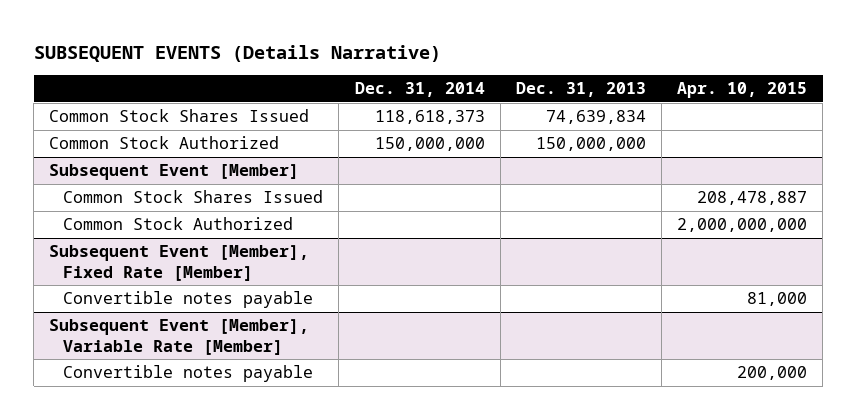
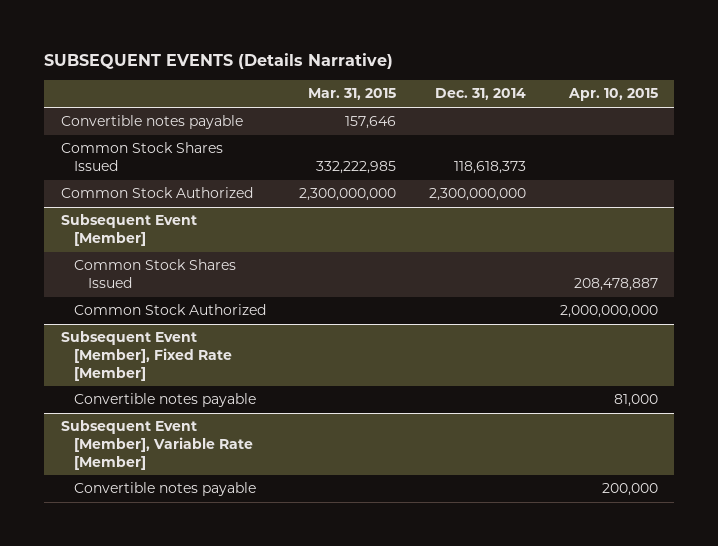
[515,82,646,98] Dec. 31, 2013 -> none
none -> [308,88,397,101] Mar. 31, 2015
none -> [60,115,243,130] Convertible notes payable
[374,137,485,152] 150,000,000 -> [429,188,527,202] 2,300,000,000

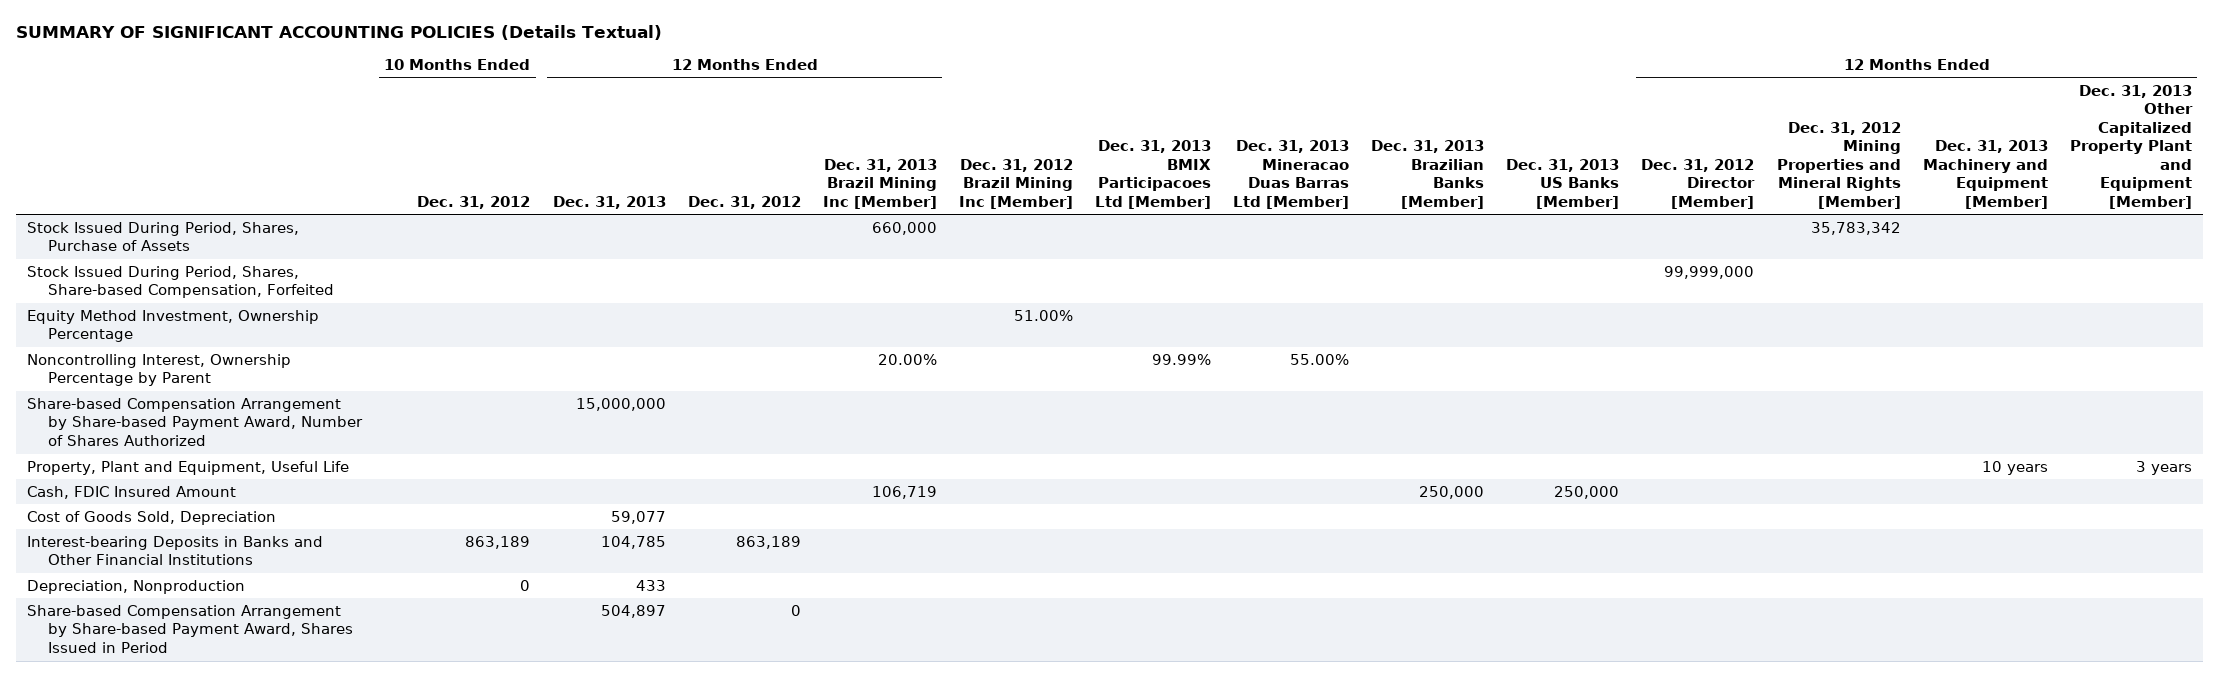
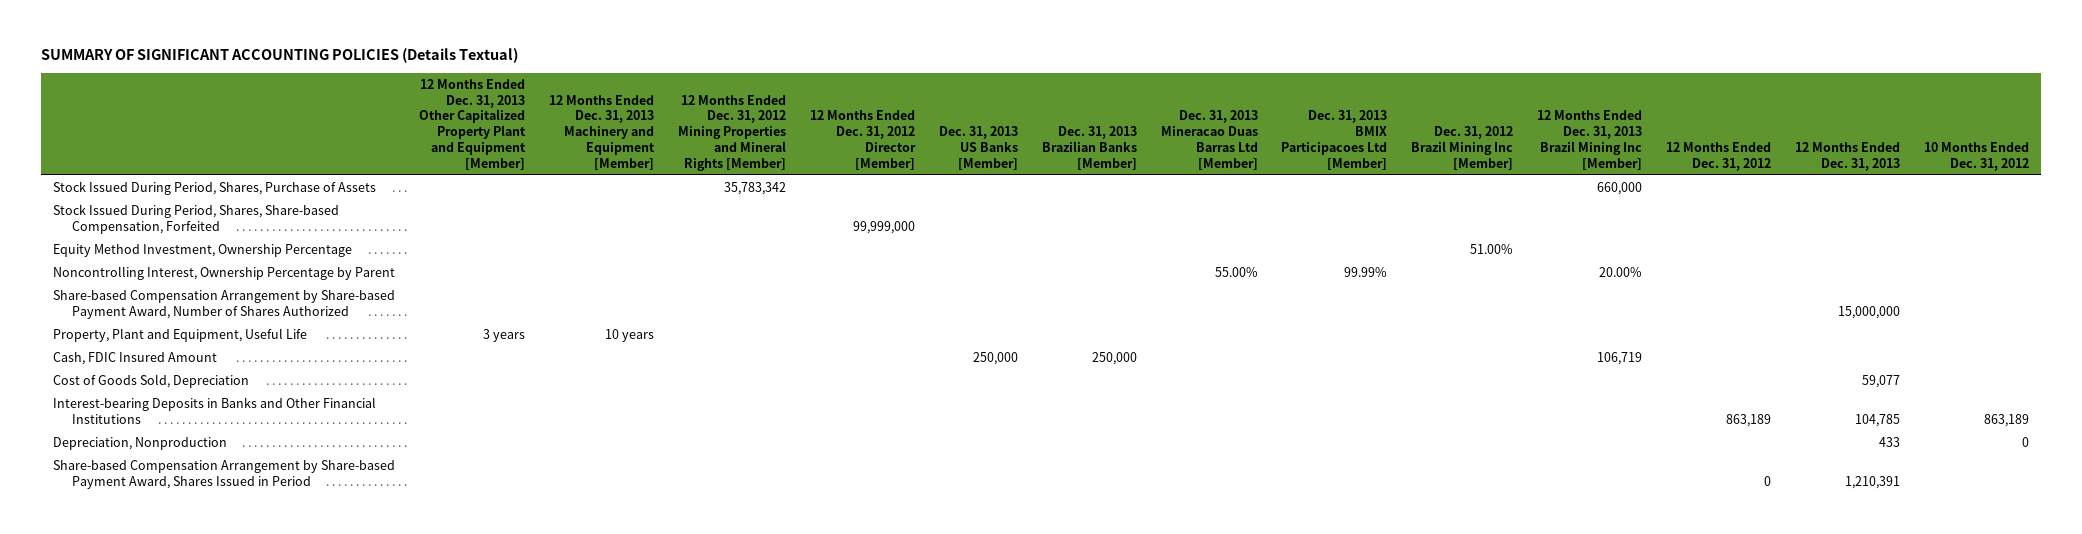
[600,604,666,618] 504,897 -> [1845,475,1901,489] 1,210,391

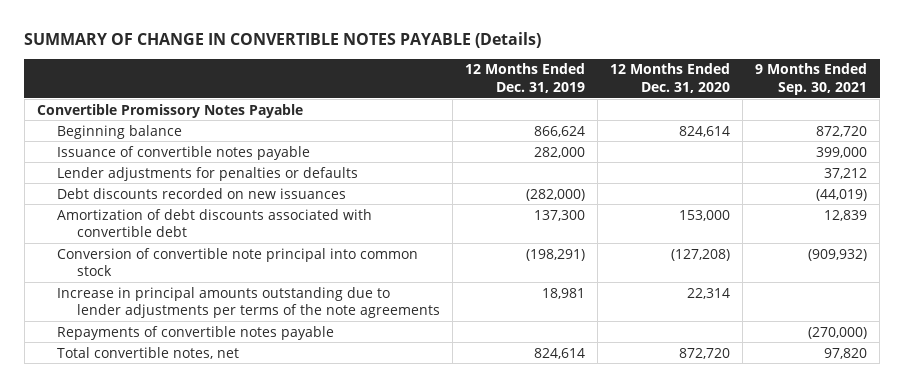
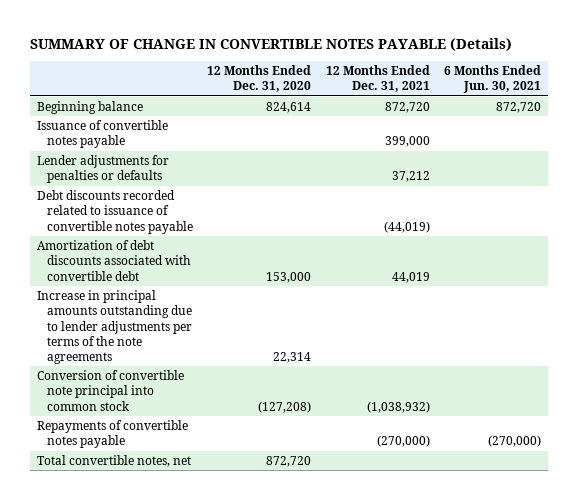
[465,63,586,93] 12 Months Ended Dec. 31, 2019 -> none
[755,63,868,95] 9 Months Ended Sep. 30, 2021 -> none
none -> [325,65,430,93] 12 Months Ended Dec. 31, 2021
none -> [444,65,542,94] 6 Months Ended Jun. 30, 2021
[36,103,303,118] Convertible Promissory Notes Payable -> none
[56,187,346,199] Debt discounts recorded on new issuances -> [37,190,194,234] Debt discounts recorded related to issuance of convertible notes payable
[56,247,418,276] Conversion of convertible note principal into common stock -> [37,370,185,411] Conversion of convertible note principal into common stock

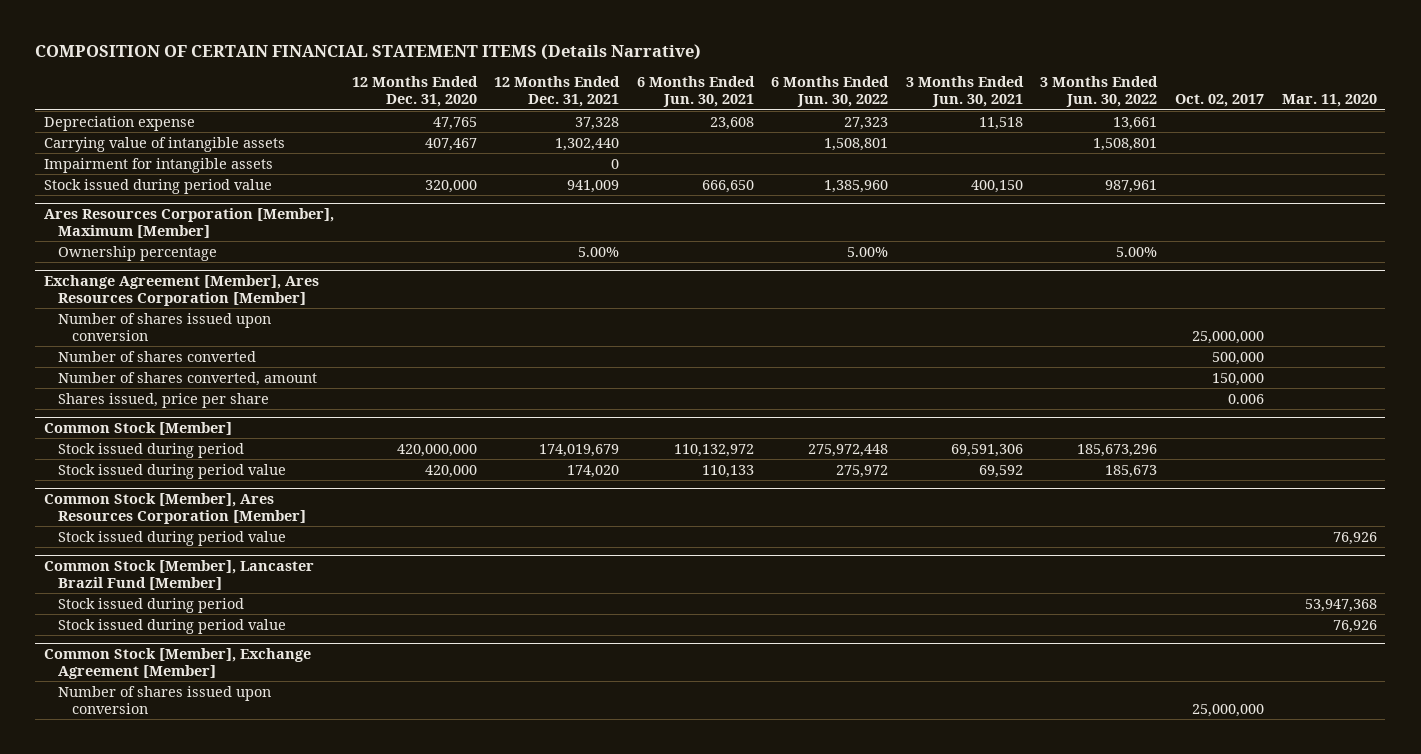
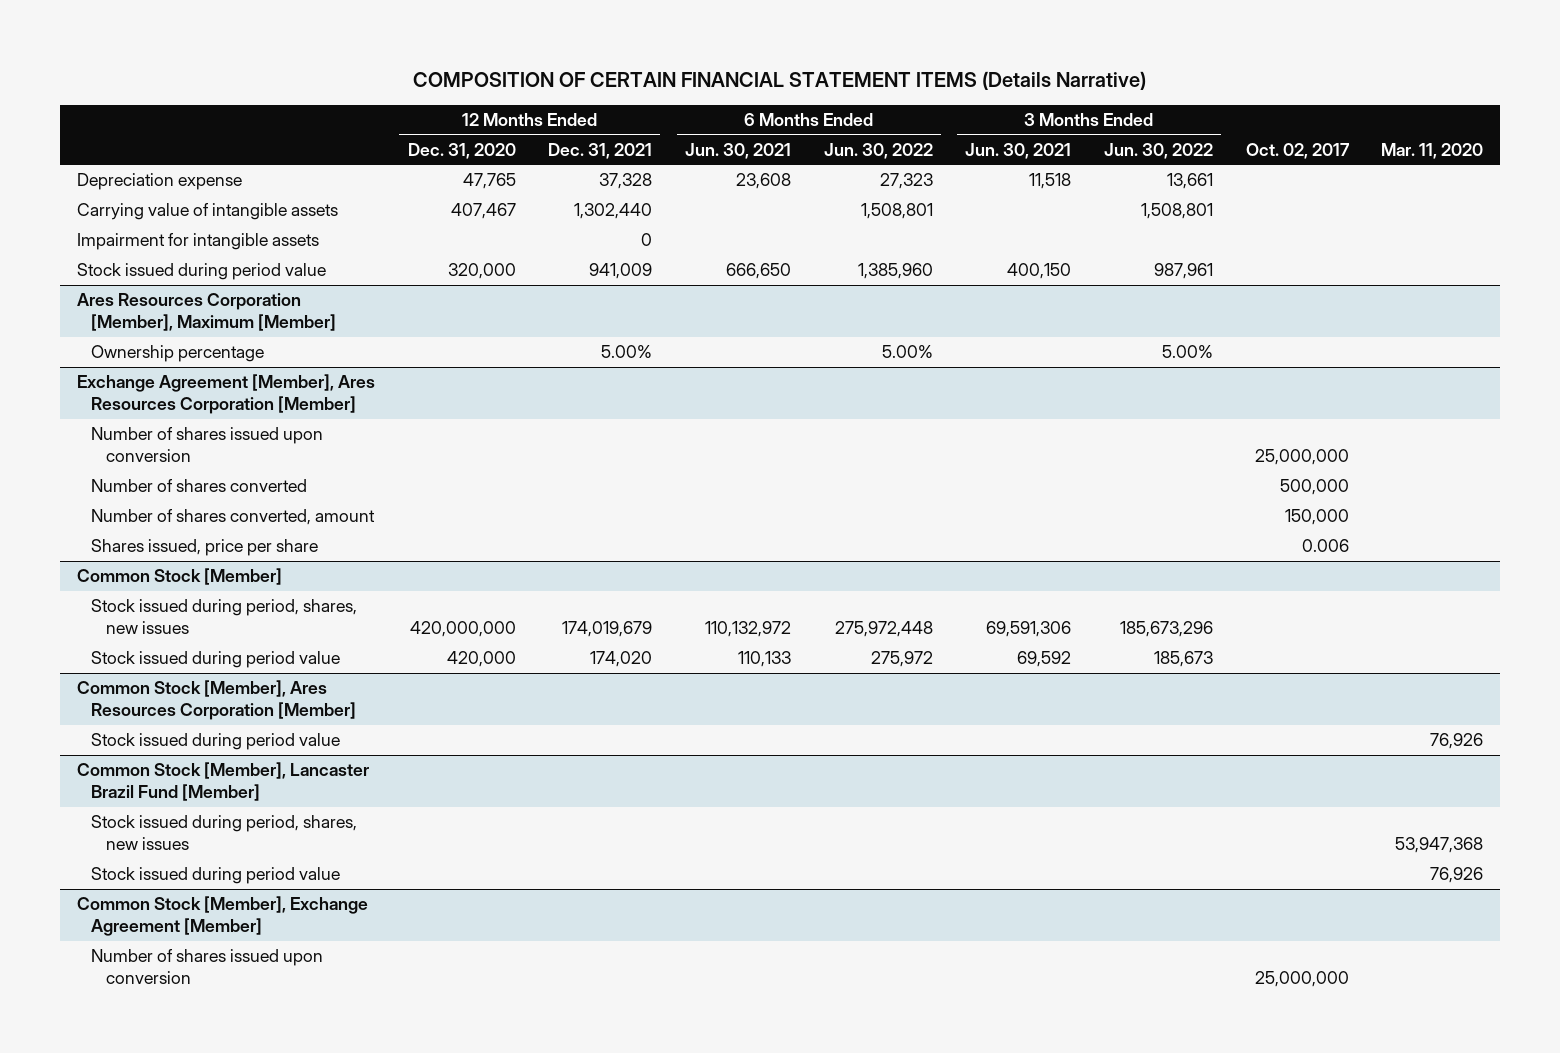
[57,442,244,458] Stock issued during period -> [91,599,358,635] Stock issued during period, shares, new issues
[57,597,244,613] Stock issued during period -> [91,815,358,851] Stock issued during period, shares, new issues

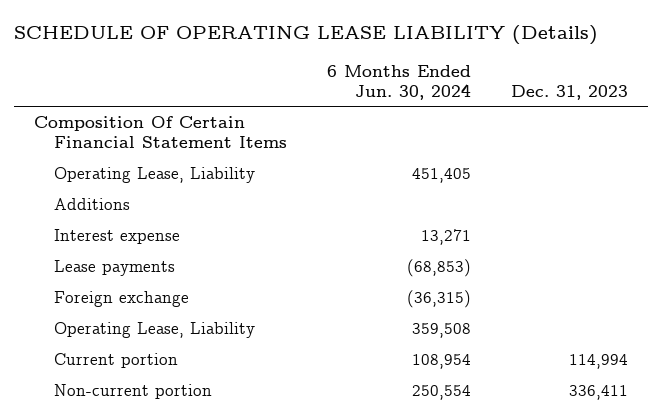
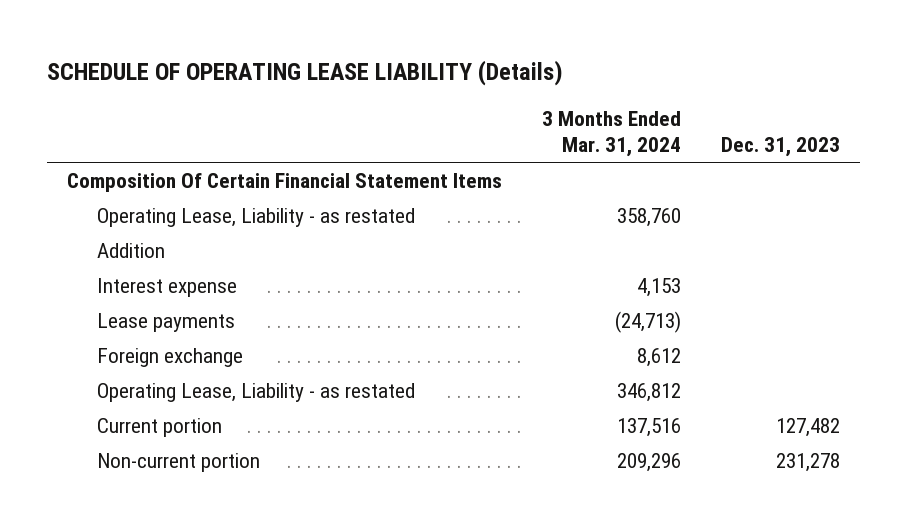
[327,64,472,100] 6 Months Ended Jun. 30, 2024 -> none
none -> [541,110,681,157] 3 Months Ended Mar. 31, 2024
[54,166,256,183] Operating Lease, Liability -> [96,208,415,228] Operating Lease, Liability - as restated
[54,197,131,210] Additions -> [96,243,165,259] Addition
[54,321,256,338] Operating Lease, Liability -> [96,383,415,403] Operating Lease, Liability - as restated
[568,353,628,369] 114,994 -> [775,418,840,438] 127,482
[568,384,628,400] 336,411 -> [775,453,840,473] 231,278

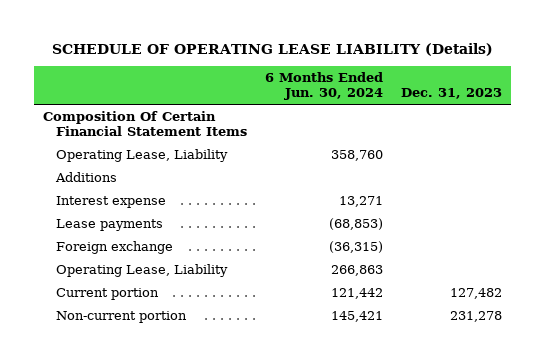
[541,110,681,157] 3 Months Ended Mar. 31, 2024 -> none
none -> [264,72,383,101] 6 Months Ended Jun. 30, 2024
[96,208,415,228] Operating Lease, Liability - as restated -> [55,149,228,163] Operating Lease, Liability
[96,243,165,259] Addition -> [54,172,117,183] Additions
[96,383,415,403] Operating Lease, Liability - as restated -> [55,264,228,278] Operating Lease, Liability

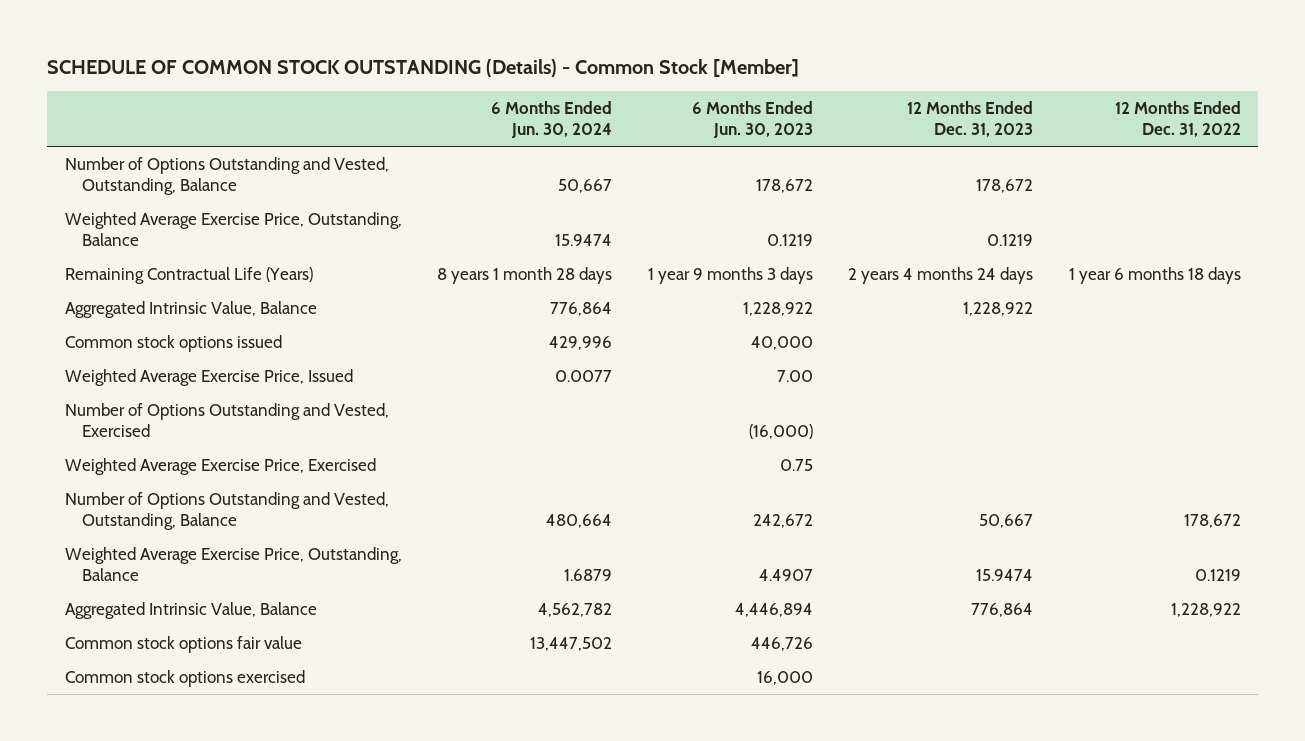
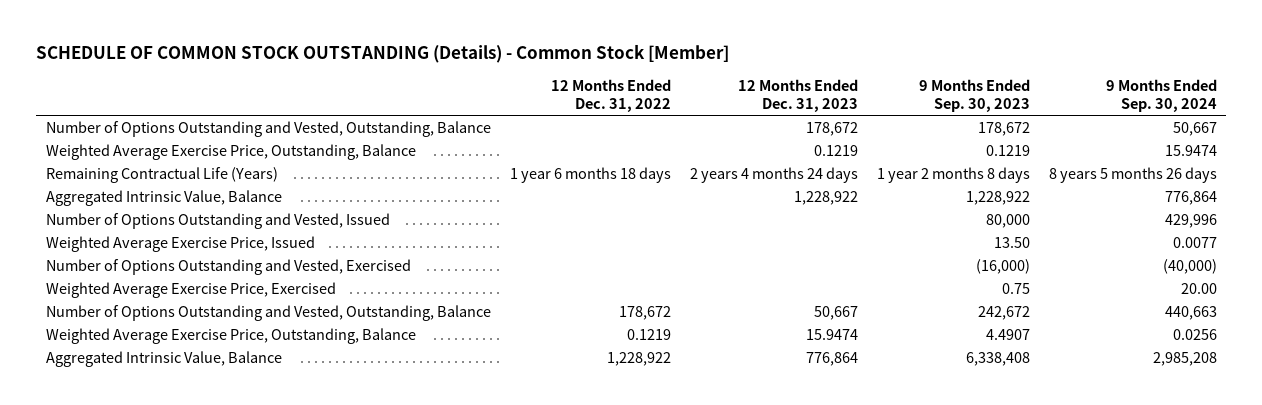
[491,100,613,139] 6 Months Ended Jun. 30, 2024 -> none
[691,100,813,139] 6 Months Ended Jun. 30, 2023 -> none
none -> [918,78,1030,112] 9 Months Ended Sep. 30, 2023
none -> [1105,78,1217,112] 9 Months Ended Sep. 30, 2024
[64,335,282,353] Common stock options issued -> [45,213,390,230] Number of Options Outstanding and Vested, Issued
[64,636,302,654] Common stock options fair value -> none
[64,670,305,688] Common stock options exercised -> none

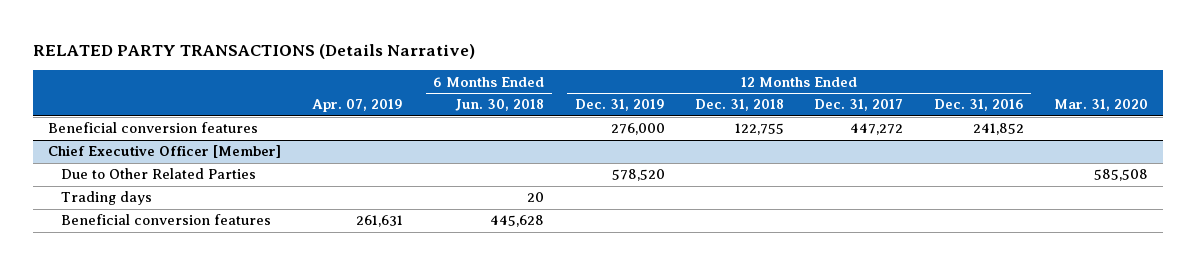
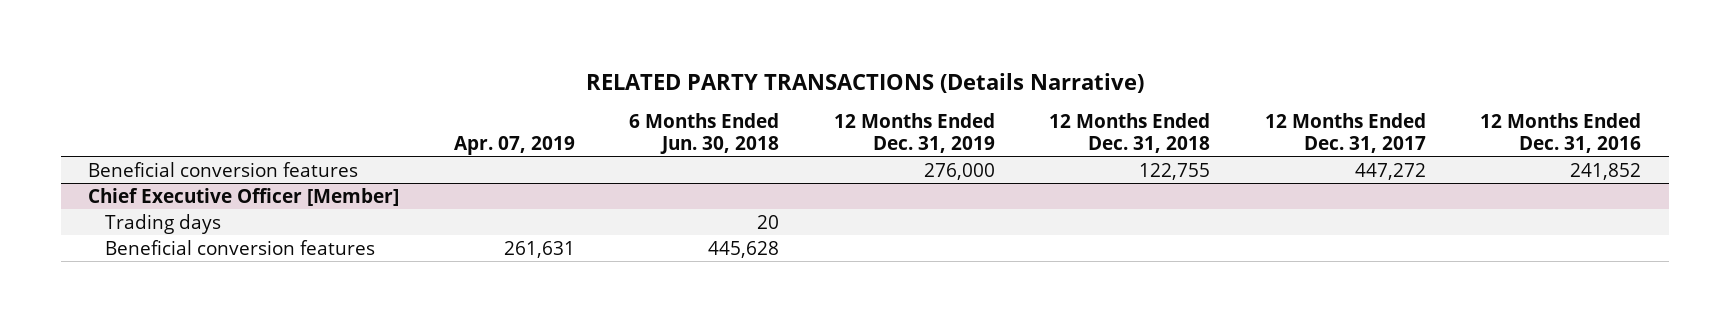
[1053,99,1148,112] Mar. 31, 2020 -> none
[61,168,257,180] Due to Other Related Parties -> none

